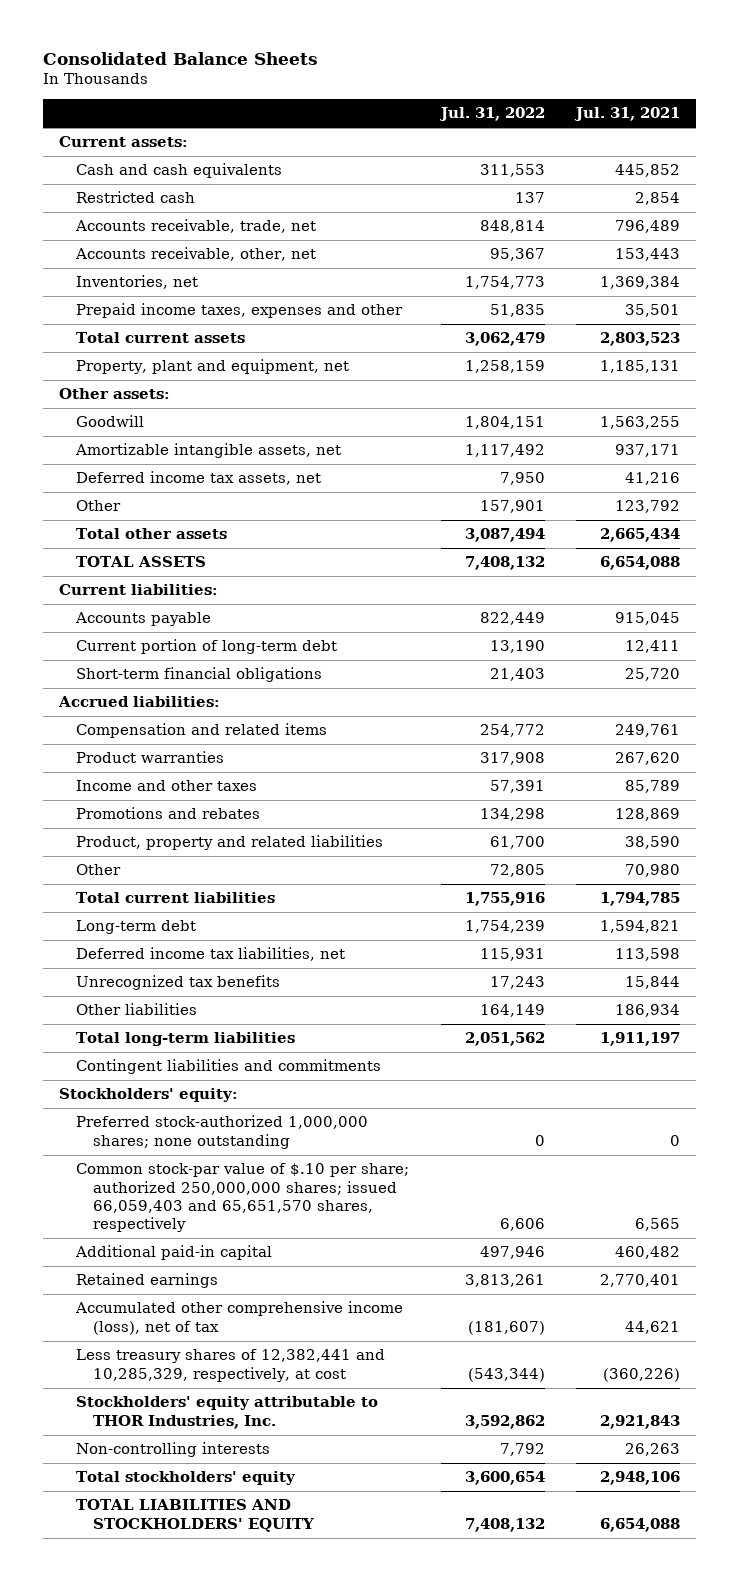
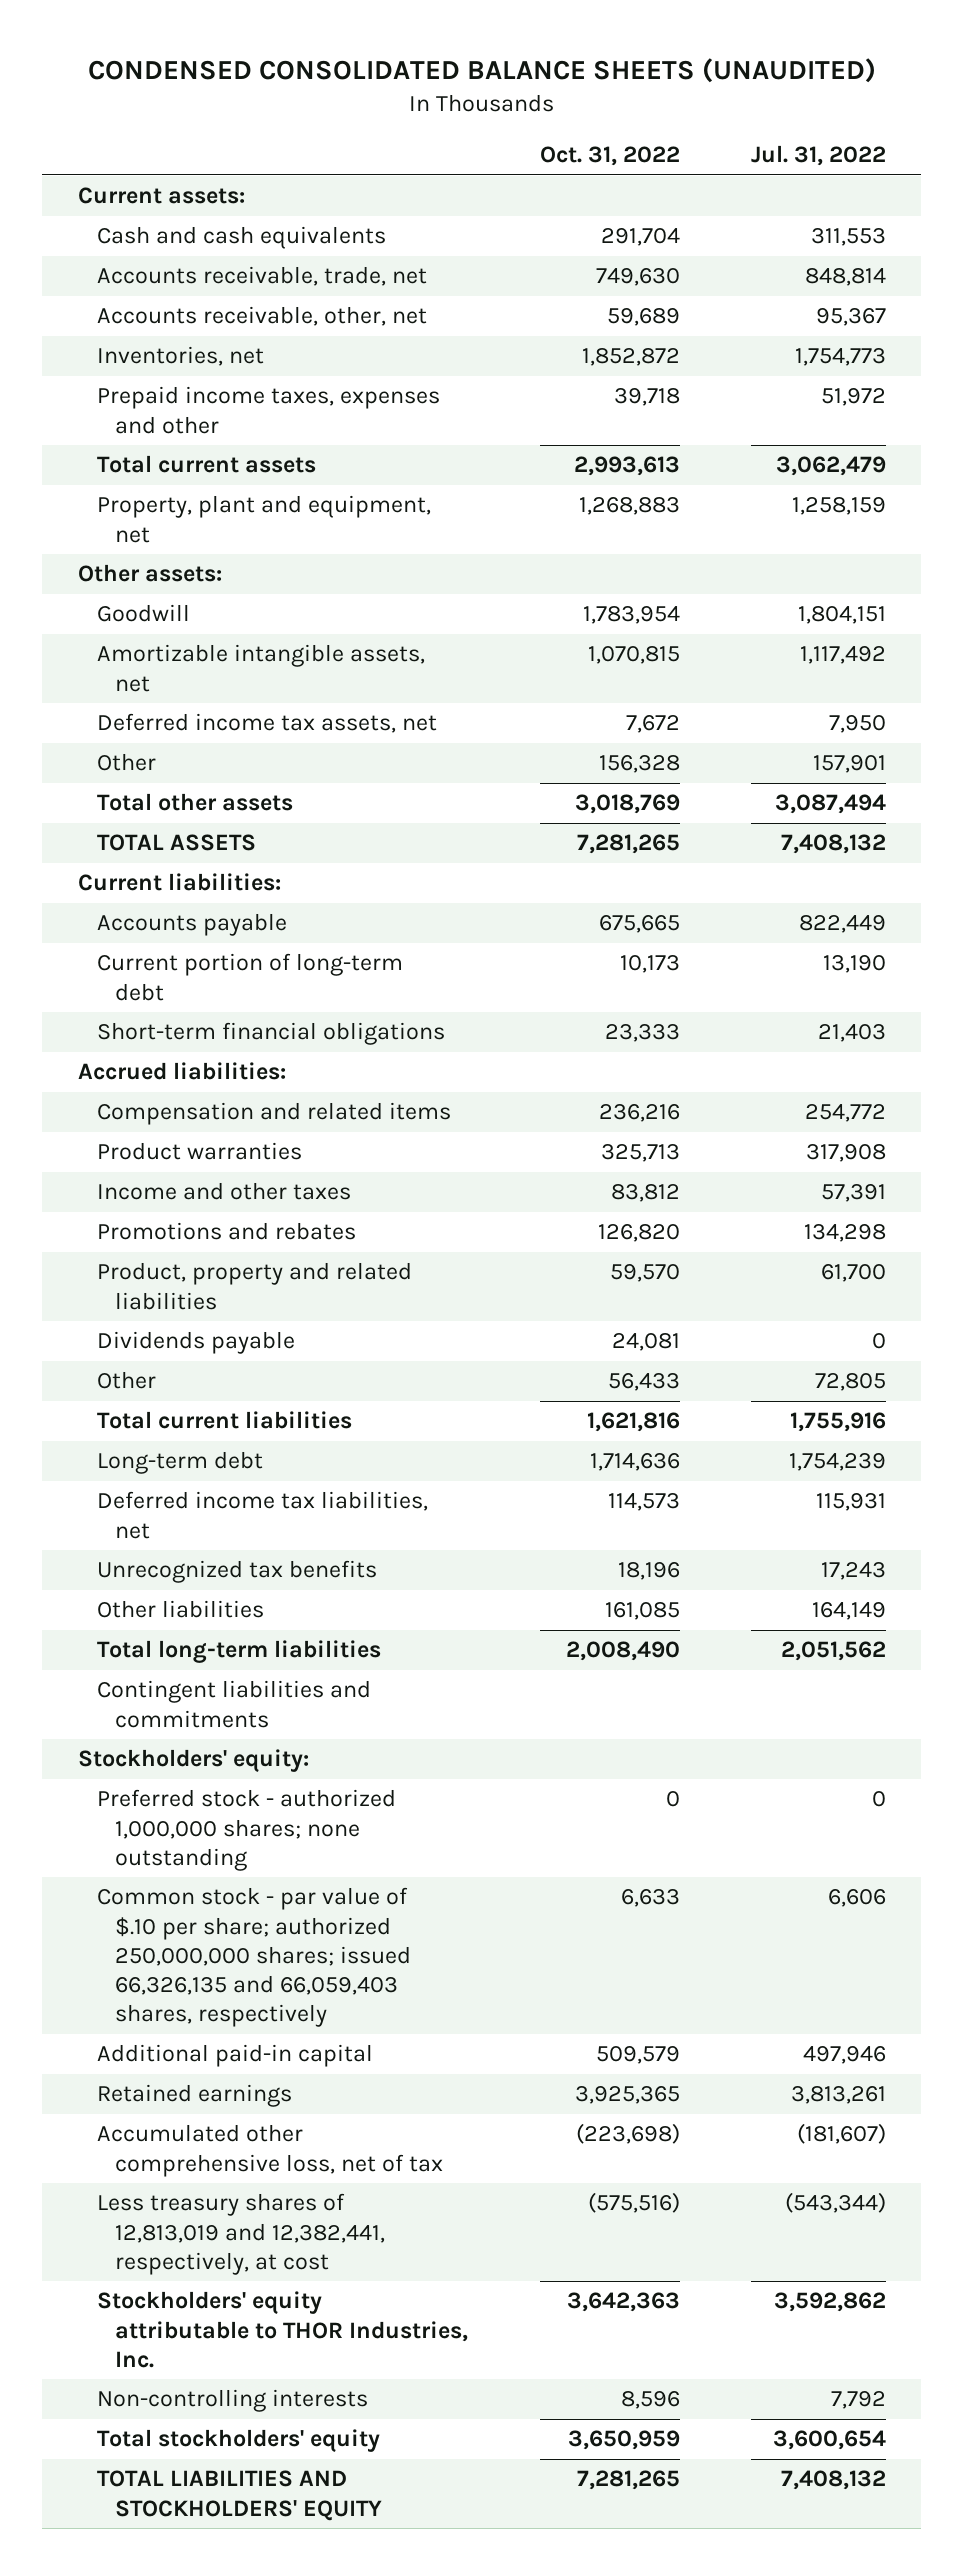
[42,52,318,66] Consolidated Balance Sheets -> [87,58,876,84] CONDENSED CONSOLIDATED BALANCE SHEETS (UNAUDITED)
[574,107,681,122] Jul. 31, 2021 -> none
none -> [539,146,680,167] Oct. 31, 2022
[76,191,196,204] Restricted cash -> none
[489,304,545,318] 51,835 -> [820,388,886,407] 51,972
none -> [96,1331,295,1355] Dividends payable
[76,1115,369,1149] Preferred stock-authorized 1,000,000 shares; none outstanding -> [96,1789,396,1871] Preferred stock - authorized 1,000,000 shares; none outstanding
[76,1163,410,1233] Common stock-par value of $.10 per share; authorized 250,000,000 shares; issued 66,059,403 and 65,651,570 shares, respectively -> [96,1887,412,2028] Common stock - par value of $.10 per share; authorized 250,000,000 shares; issued 66,326,135 and 66,059,403 shares, respectively
[75,1301,404,1335] Accumulated other comprehensive income (loss), net of tax -> [96,2124,444,2177] Accumulated other comprehensive loss, net of tax
[76,1349,386,1382] Less treasury shares of 12,382,441 and 10,285,329, respectively, at cost -> [96,2193,386,2275] Less treasury shares of 12,813,019 and 12,382,441, respectively, at cost

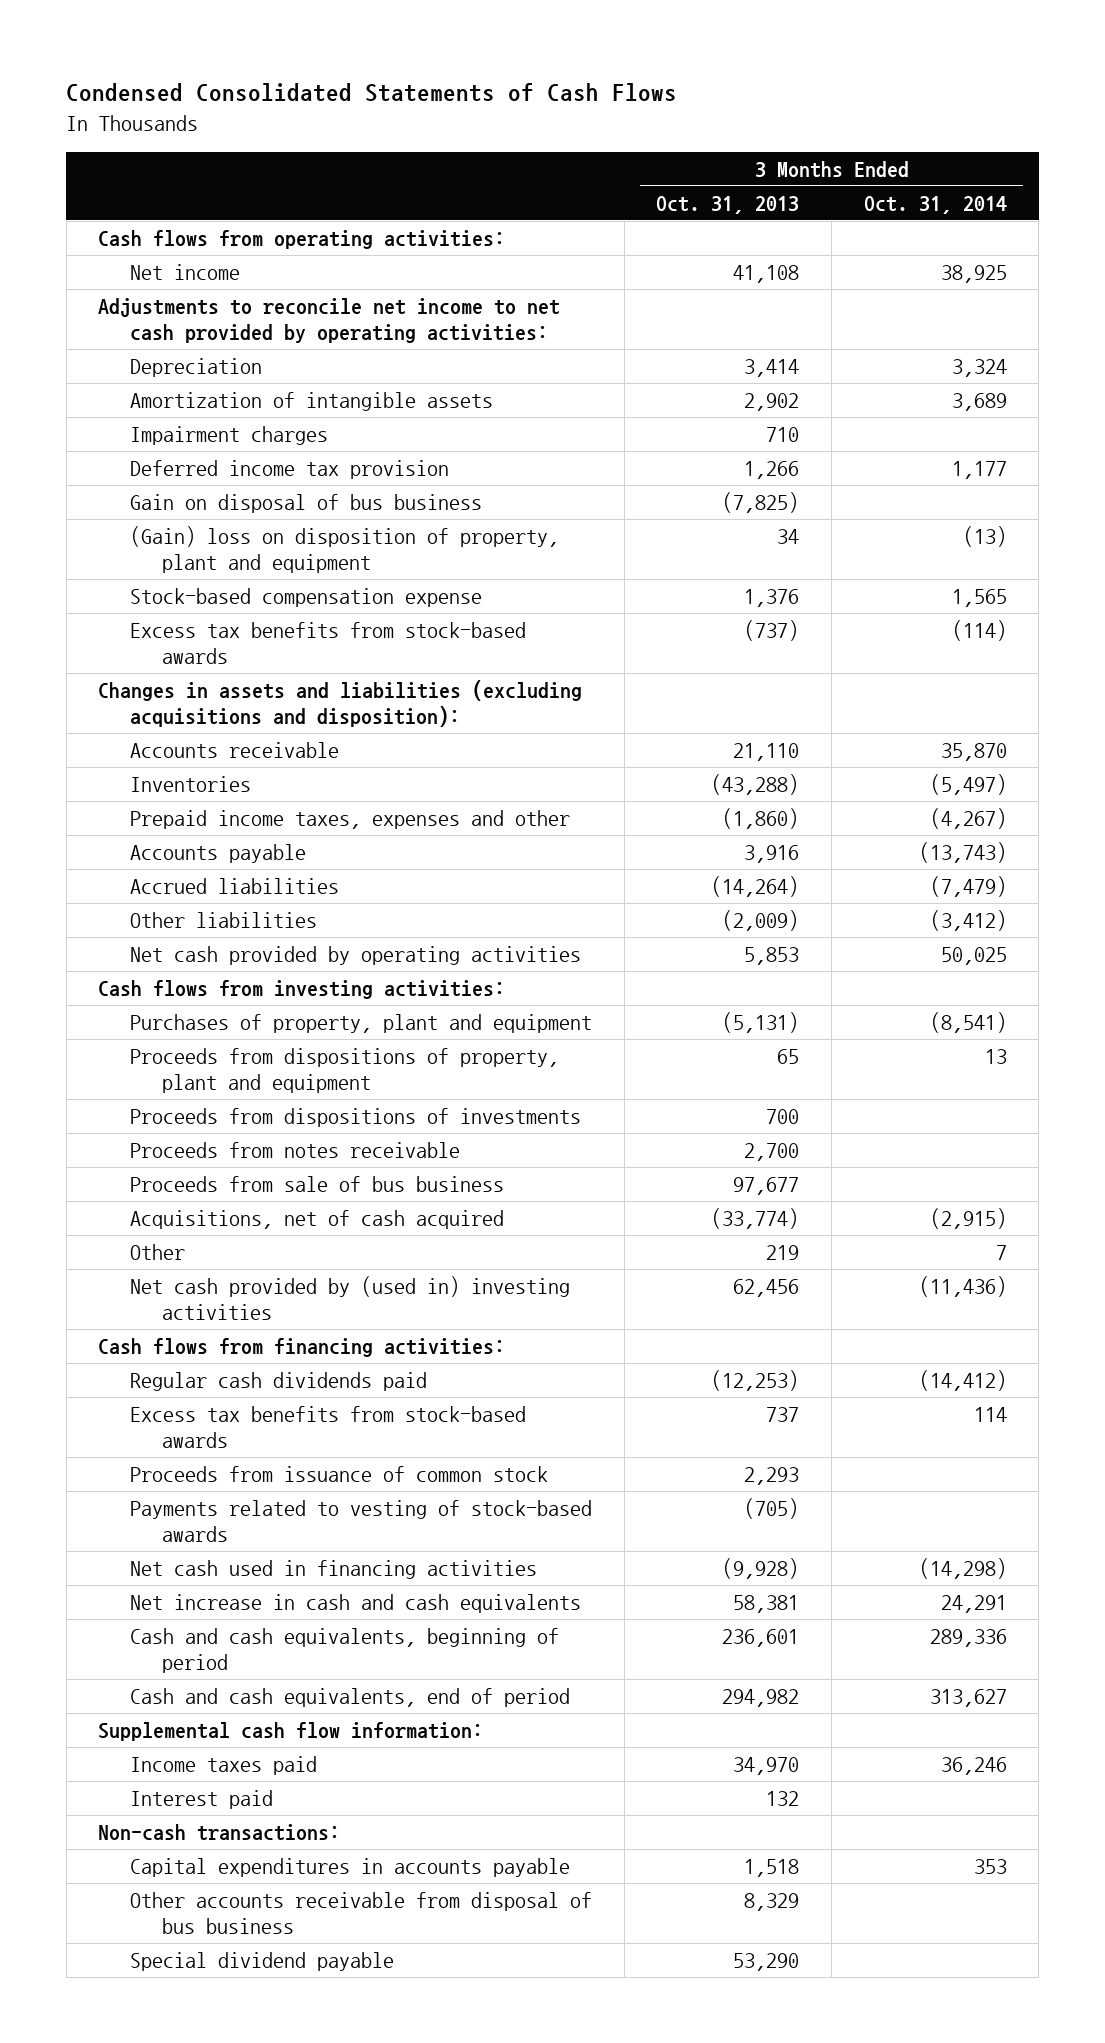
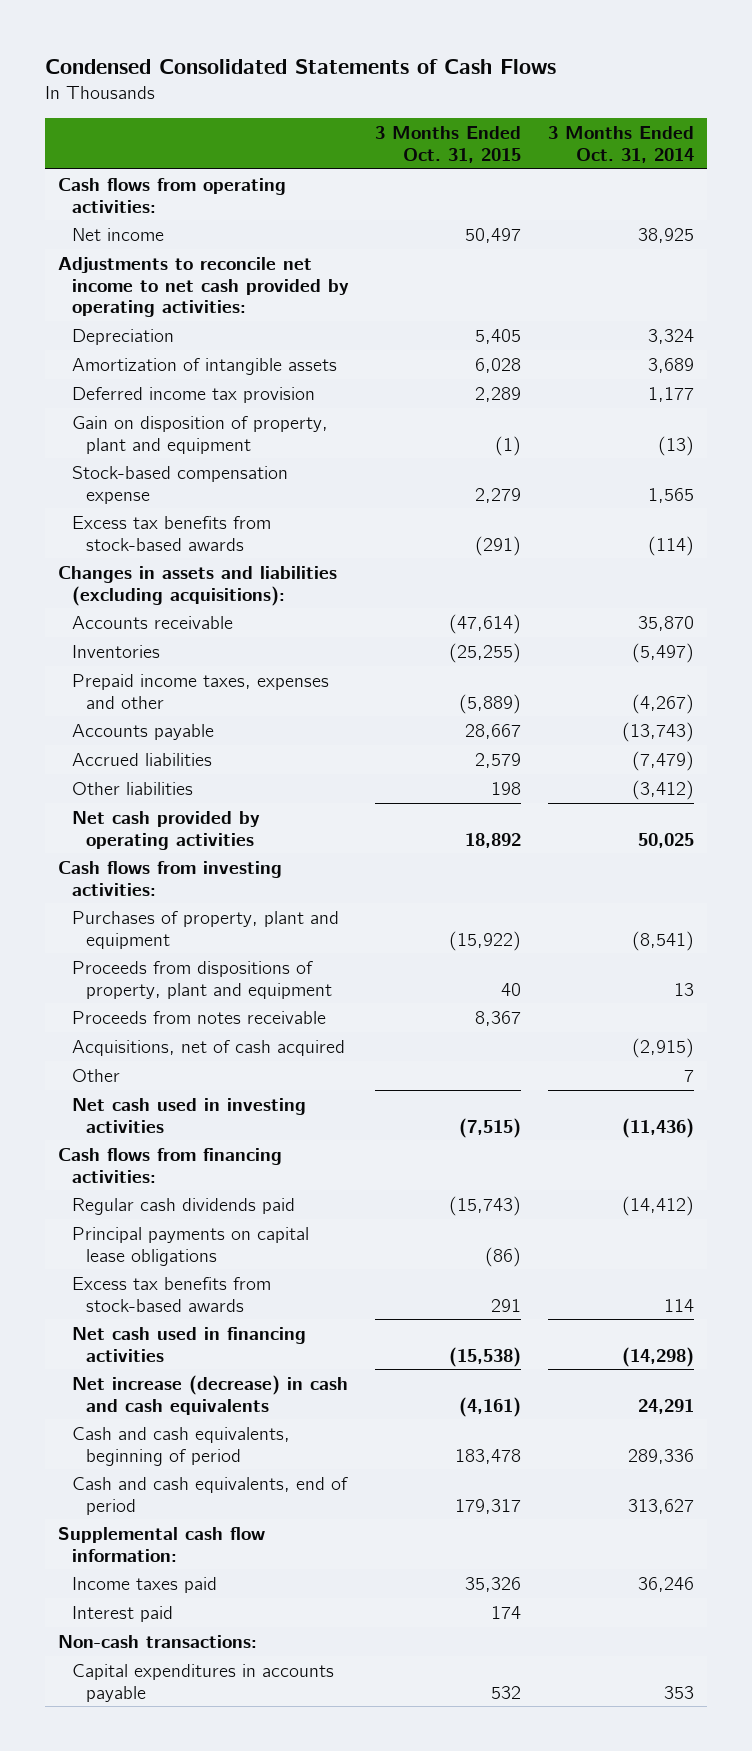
[656,195,800,214] Oct. 31, 2013 -> none
none -> [375,126,522,163] 3 Months Ended Oct. 31, 2015
[130,426,329,446] Impairment charges -> none
[130,494,483,514] Gain on disposal of bus business -> none
[130,526,560,573] (Gain) loss on disposition of property, plant and equipment -> [71,415,328,454] Gain on disposition of property, plant and equipment
[98,680,583,727] Changes in assets and liabilities (excluding acquisitions and disposition): -> [58,565,338,606] Changes in assets and liabilities (excluding acquisitions):
[130,1108,582,1128] Proceeds from dispositions of investments -> none
[130,1176,505,1193] Proceeds from sale of bus business -> none
[130,1276,571,1320] Net cash provided by (used in) investing activities -> [71,1097,306,1133] Net cash used in investing activities
none -> [71,1226,309,1266] Principal payments on capital lease obligations
[130,1466,549,1483] Proceeds from issuance of common stock -> none
[130,1500,593,1542] Payments related to vesting of stock-based awards -> none
[130,1594,582,1614] Net increase in cash and cash equivalents -> [71,1374,348,1415] Net increase (decrease) in cash and cash equivalents
[130,1892,593,1934] Other accounts receivable from disposal of bus business -> none
[130,1952,395,1972] Special dividend payable -> none

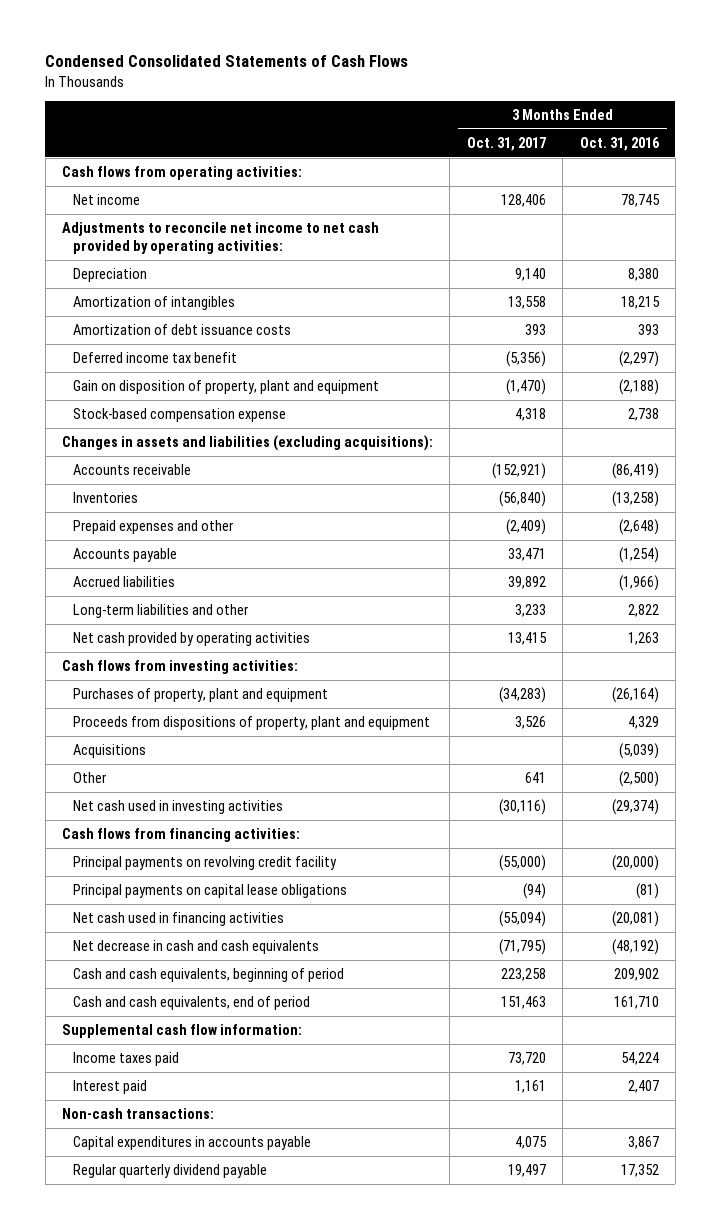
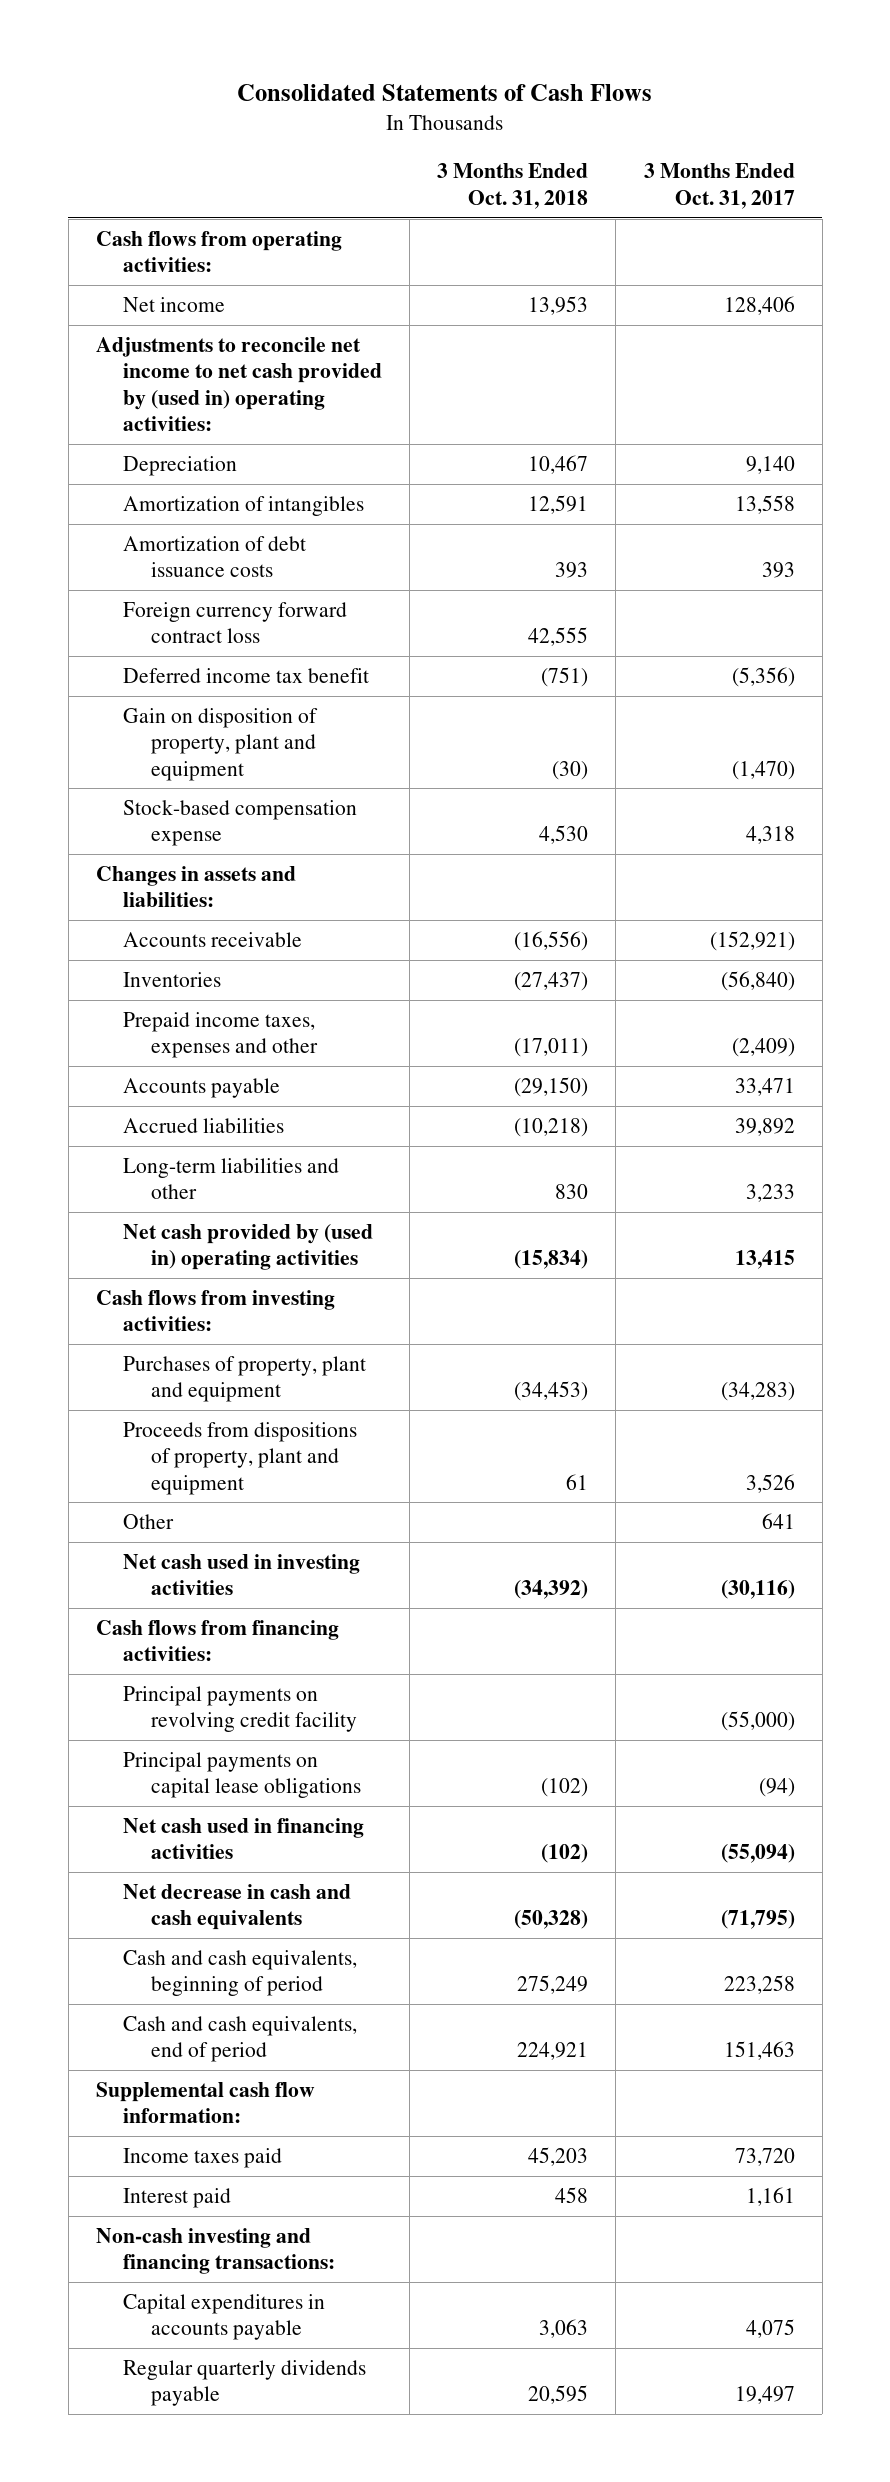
[45,55,409,68] Condensed Consolidated Statements of Cash Flows -> [237,84,653,102] Consolidated Statements of Cash Flows
[579,136,660,151] Oct. 31, 2016 -> none
none -> [437,163,589,209] 3 Months Ended Oct. 31, 2018
[62,222,380,255] Adjustments to reconcile net income to net cash provided by operating activities: -> [95,336,383,431] Adjustments to reconcile net income to net cash provided by (used in) operating activities:
none -> [123,601,348,644] Foreign currency forward contract loss
[62,435,434,452] Changes in assets and liabilities (excluding acquisitions): -> [95,865,296,908] Changes in assets and liabilities:
[73,520,234,535] Prepaid expenses and other -> [123,1011,318,1059] Prepaid income taxes, expenses and other
[73,632,311,647] Net cash provided by operating activities -> [123,1223,374,1271] Net cash provided by (used in) operating activities
[73,744,147,759] Acquisitions -> none
[62,1108,215,1120] Non-cash transactions: -> [95,2227,336,2275] Non-cash investing and financing transactions:
[73,1164,268,1179] Regular quarterly dividend payable -> [123,2359,367,2407] Regular quarterly dividends payable

